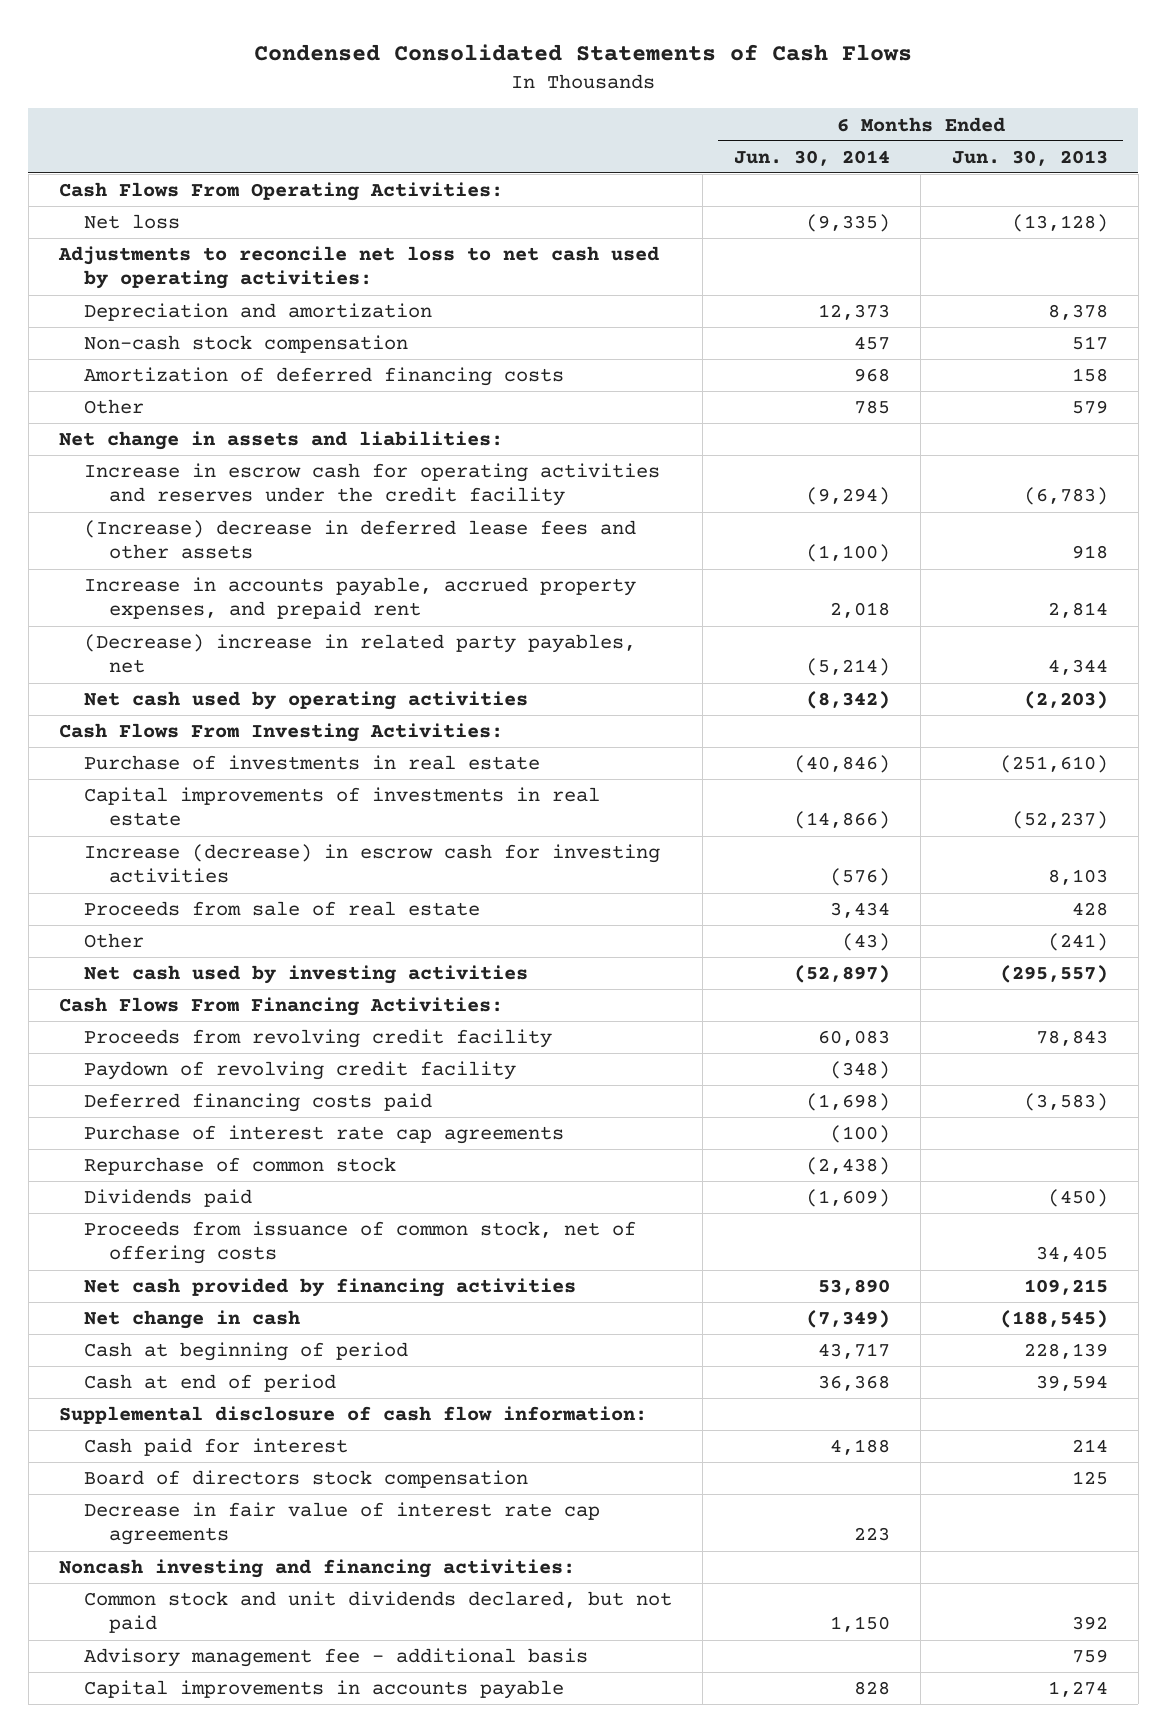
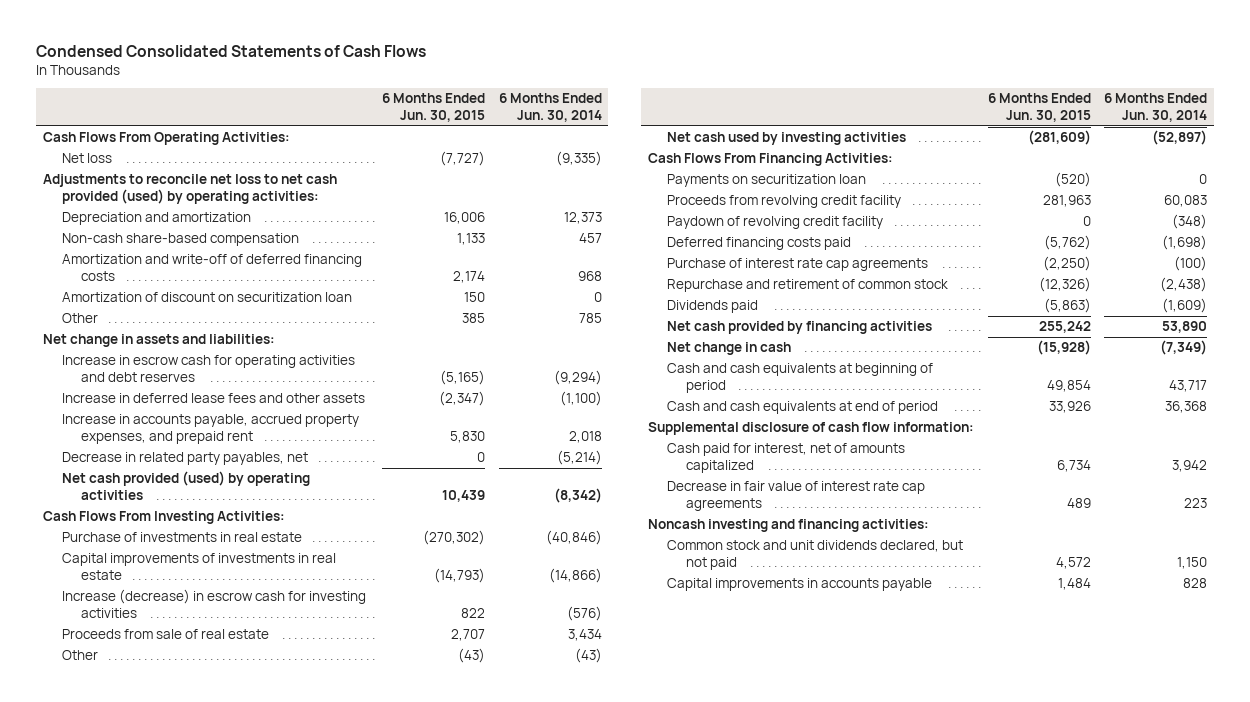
[951,149,1108,166] Jun. 30, 2013 -> none
none -> [382,93,486,123] 6 Months Ended Jun. 30, 2015
[57,246,659,290] Adjustments to reconcile net loss to net cash used by operating activities: -> [42,174,337,205] Adjustments to reconcile net loss to net cash provided (used) by operating activities:
[84,335,409,354] Non-cash stock compensation -> [61,233,299,247] Non-cash share-based compensation
[84,367,565,387] Amortization of deferred financing costs -> [61,254,362,282] Amortization and write-off of deferred financing costs
none -> [61,292,352,303] Amortization of discount on securitization loan
[84,463,661,507] Increase in escrow cash for operating activities and reserves under the credit facility -> [61,355,355,383] Increase in escrow cash for operating activities and debt reserves
[84,520,637,560] (Increase) decrease in deferred lease fees and other assets -> [61,393,365,404] Increase in deferred lease fees and other assets
[84,634,637,674] (Decrease) increase in related party payables, net -> [61,452,308,466] Decrease in related party payables, net
[84,691,529,711] Net cash used by operating activities -> [61,471,310,501] Net cash provided (used) by operating activities
none -> [667,174,867,188] Payments on securitization loan
[84,1157,397,1176] Repurchase of common stock -> [667,279,949,293] Repurchase and retirement of common stock
[84,1221,637,1265] Proceeds from issuance of common stock, net of offering costs -> none
[84,1342,409,1362] Cash at beginning of period -> [667,363,934,394] Cash and cash equivalents at beginning of period
[84,1374,337,1393] Cash at end of period -> [667,401,939,415] Cash and cash equivalents at end of period
[84,1470,529,1489] Board of directors stock compensation -> none
[84,1438,349,1457] Cash paid for interest -> [667,443,906,474] Cash paid for interest, net of amounts capitalized
[829,1439,890,1456] 4,188 -> [1171,460,1207,473] 3,942
[84,1648,589,1668] Advisory management fee - additional basis -> none

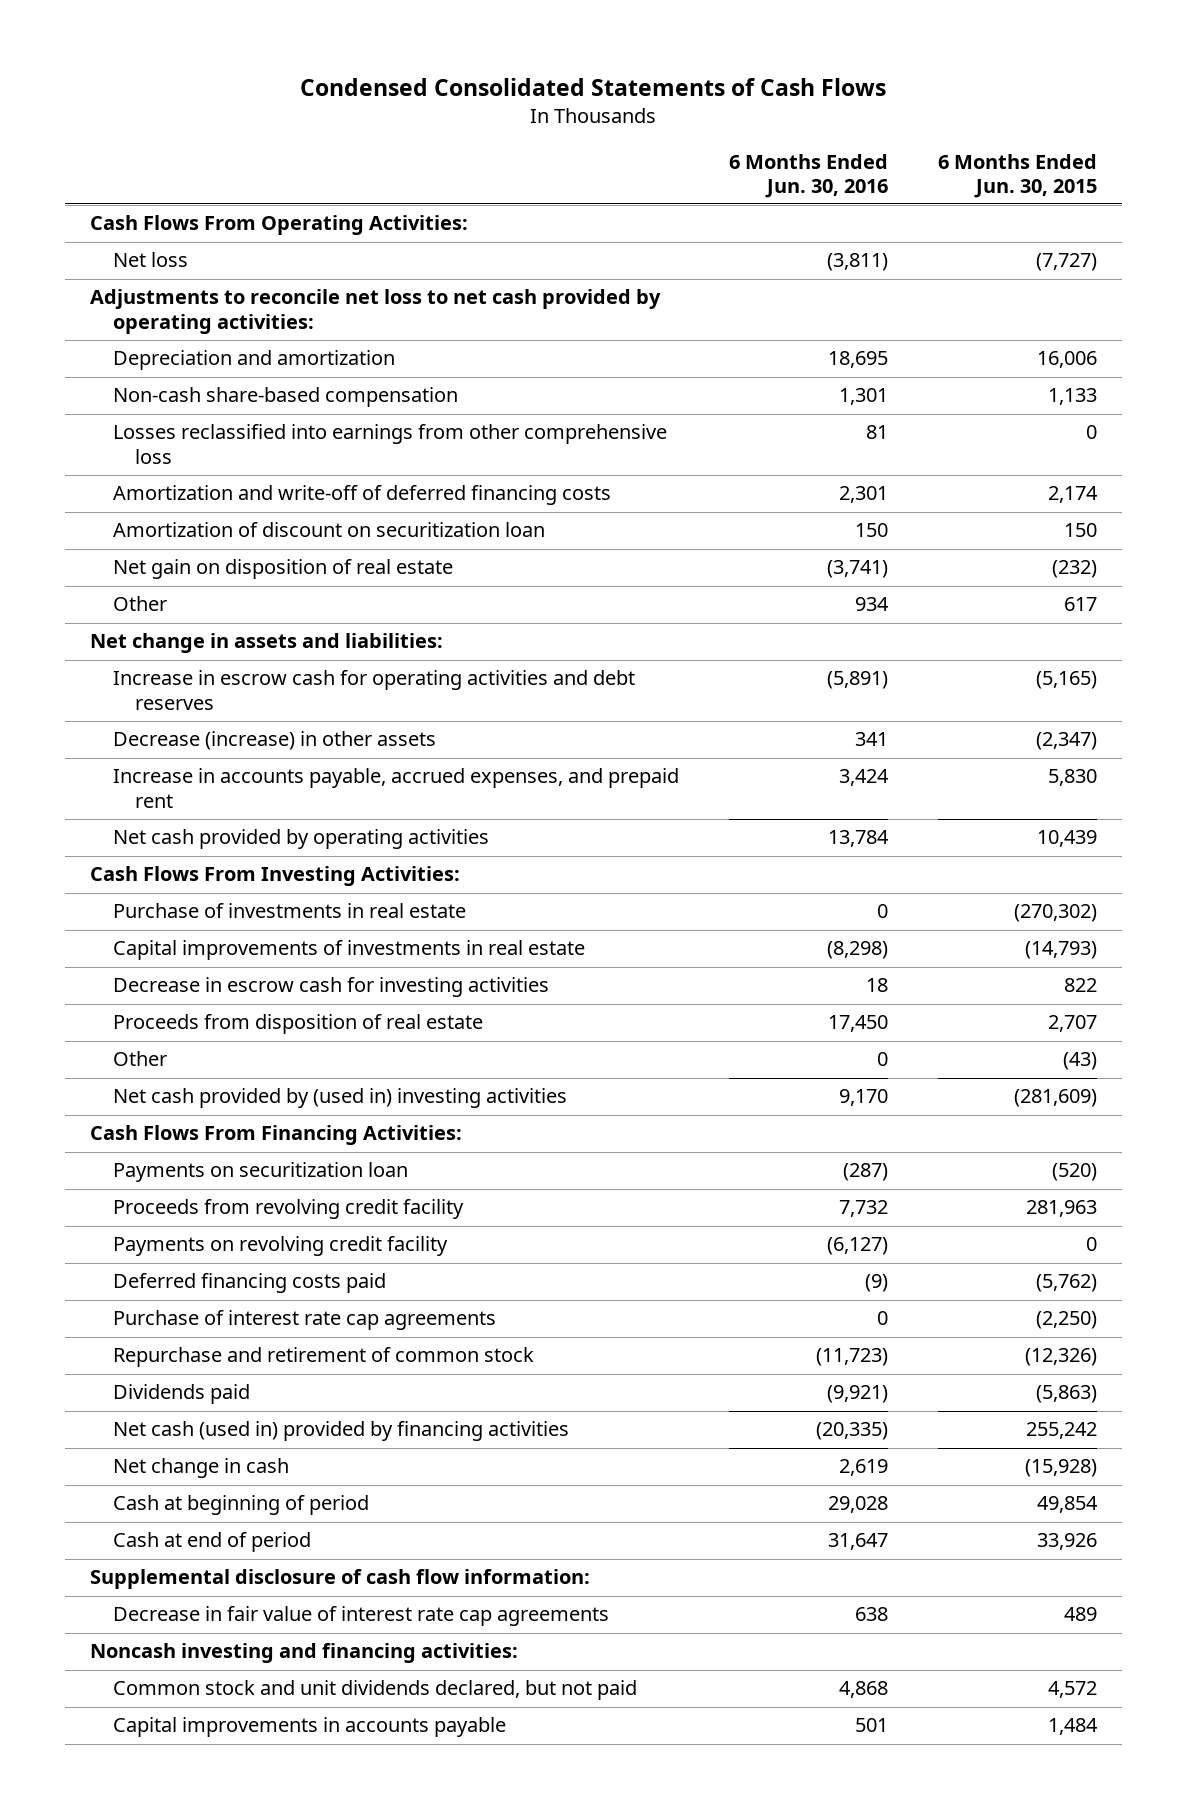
[498,93,602,123] 6 Months Ended Jun. 30, 2014 -> none
none -> [728,153,888,198] 6 Months Ended Jun. 30, 2016
[42,174,337,205] Adjustments to reconcile net loss to net cash provided (used) by operating activities: -> [89,289,661,334] Adjustments to reconcile net loss to net cash provided by operating activities:
none -> [112,424,667,464] Losses reclassified into earnings from other comprehensive loss
none -> [112,559,453,580] Net gain on disposition of real estate
[462,313,486,324] 385 -> [1063,597,1097,612] 617
[61,452,308,466] Decrease in related party payables, net -> none
[61,393,365,404] Increase in deferred lease fees and other assets -> [112,731,436,751] Decrease (increase) in other assets
[61,414,359,445] Increase in accounts payable, accrued property expenses, and prepaid rent -> [112,768,679,808] Increase in accounts payable, accrued expenses, and prepaid rent
[61,471,310,501] Net cash provided (used) by operating activities -> [112,829,489,850] Net cash provided by operating activities
[61,589,366,619] Increase (decrease) in escrow cash for investing activities -> [112,977,549,998] Decrease in escrow cash for investing activities
[61,629,269,640] Proceeds from sale of real estate -> [112,1014,483,1035] Proceeds from disposition of real estate
[667,132,907,146] Net cash used by investing activities -> [112,1088,567,1109] Net cash provided by (used in) investing activities
[667,216,884,230] Paydown of revolving credit facility -> [112,1236,448,1257] Payments on revolving credit facility
[667,321,933,335] Net cash provided by financing activities -> [112,1421,569,1442] Net cash (used in) provided by financing activities
[667,363,934,394] Cash and cash equivalents at beginning of period -> [112,1495,369,1516] Cash at beginning of period
[667,401,939,415] Cash and cash equivalents at end of period -> [112,1532,311,1553] Cash at end of period
[667,443,906,474] Cash paid for interest, net of amounts capitalized -> none

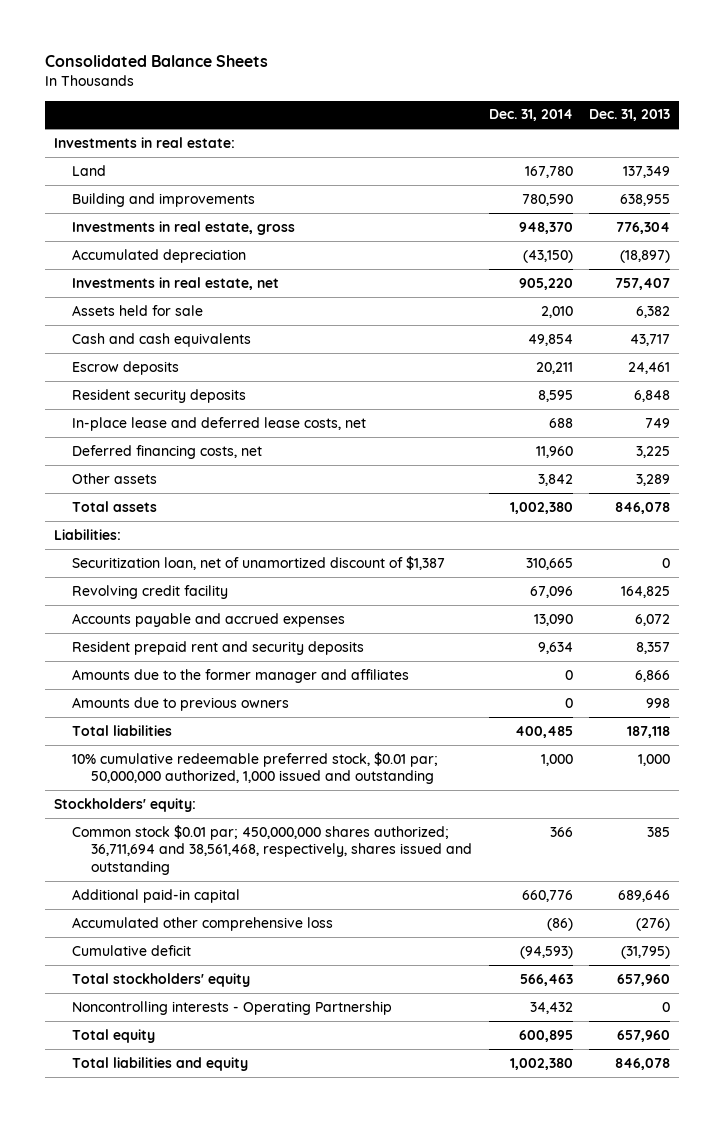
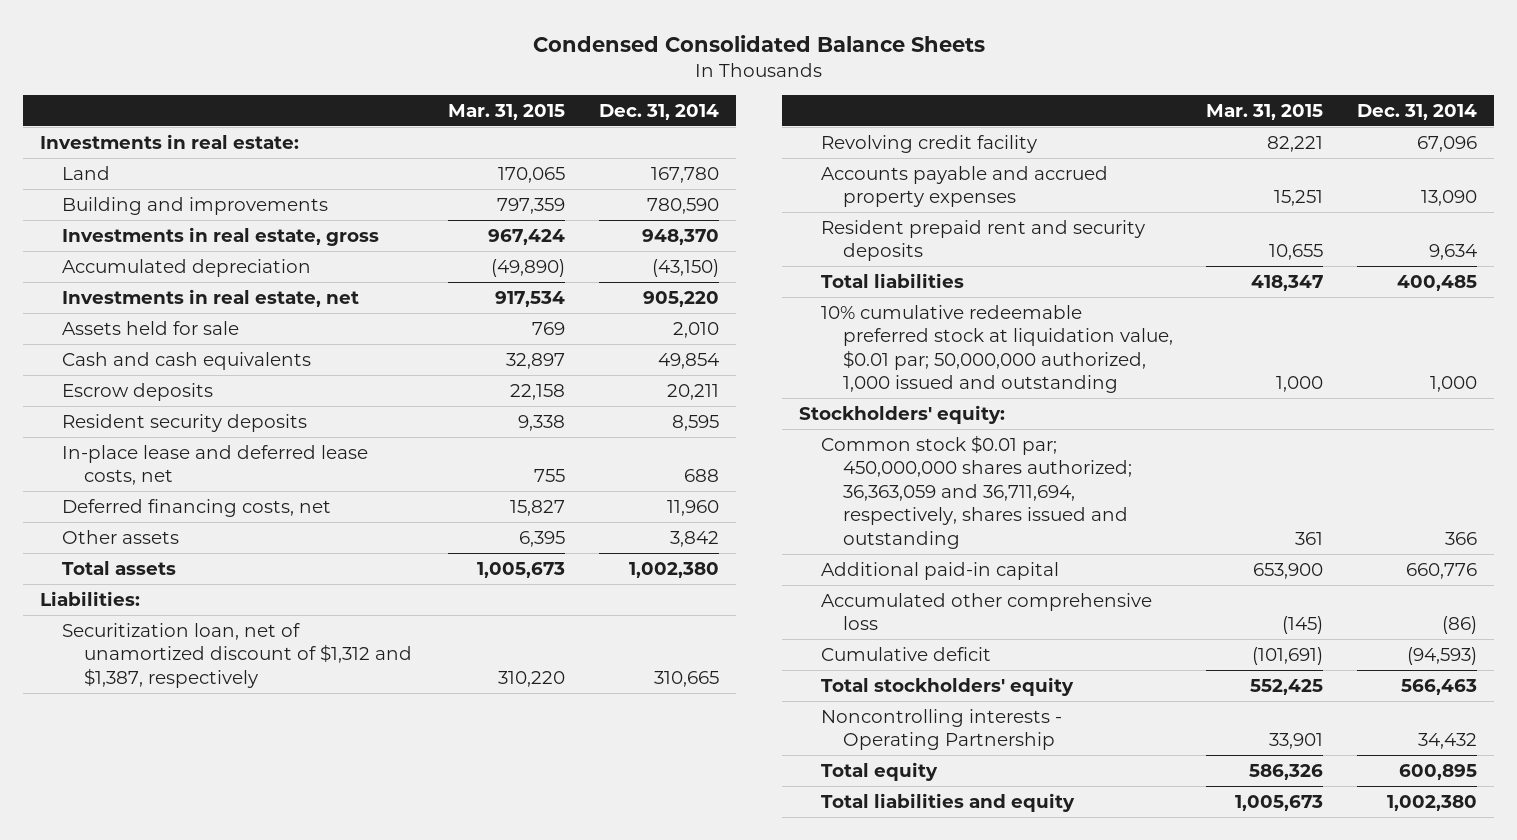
[45,55,269,68] Consolidated Balance Sheets -> [532,34,985,52] Condensed Consolidated Balance Sheets
[589,109,671,122] Dec. 31, 2013 -> none
none -> [448,103,566,120] Mar. 31, 2015
[72,555,446,570] Securitization loan, net of unamortized discount of $1,387 -> [62,622,413,688] Securitization loan, net of unamortized discount of $1,312 and $1,387, respectively
[72,612,346,627] Accounts payable and accrued expenses -> [820,165,1108,208] Accounts payable and accrued property expenses
[72,668,410,683] Amounts due to the former manager and affiliates -> none
[72,696,290,711] Amounts due to previous owners -> none
[72,751,439,785] 10% cumulative redeemable preferred stock, $0.01 par; 50,000,000 authorized, 1,000 issued and outstanding -> [820,304,1173,394] 10% cumulative redeemable preferred stock at liquidation value, $0.01 par; 50,000,000 authorized, 1,000 issued and outstanding
[72,824,472,875] Common stock $0.01 par; 450,000,000 shares authorized; 36,711,694 and 38,561,468, respectively, shares issued and outstanding -> [820,434,1132,549] Common stock $0.01 par; 450,000,000 shares authorized; 36,363,059 and 36,711,694, respectively, shares issued and outstanding

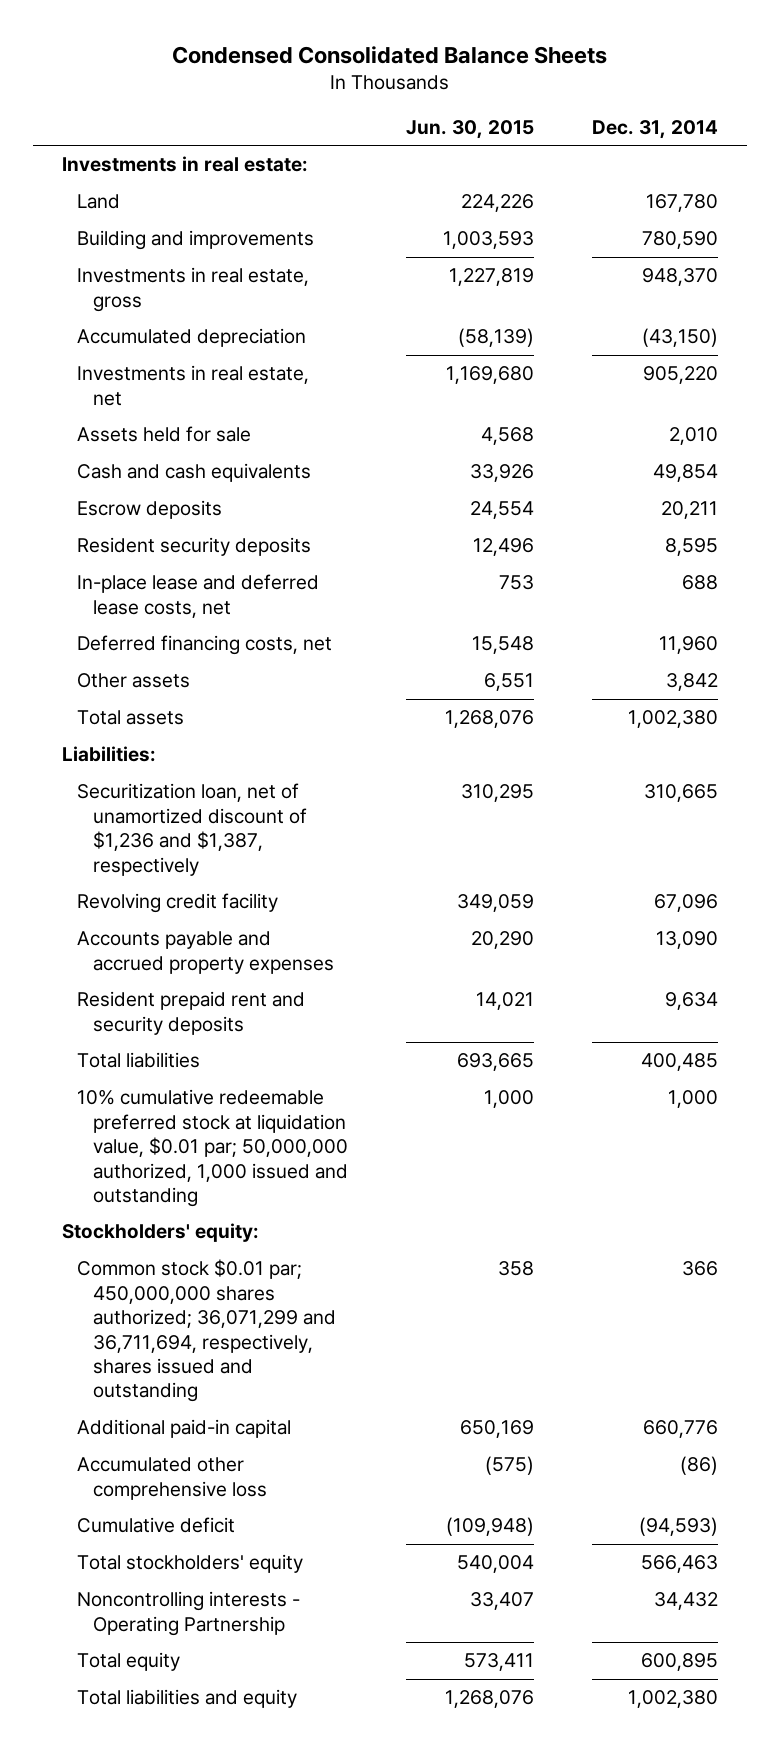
[448,103,566,120] Mar. 31, 2015 -> none
none -> [405,119,534,139] Jun. 30, 2015
[62,622,413,688] Securitization loan, net of unamortized discount of $1,312 and $1,387, respectively -> [77,783,308,876] Securitization loan, net of unamortized discount of $1,236 and $1,387, respectively
[820,434,1132,549] Common stock $0.01 par; 450,000,000 shares authorized; 36,363,059 and 36,711,694, respectively, shares issued and outstanding -> [77,1259,337,1403] Common stock $0.01 par; 450,000,000 shares authorized; 36,071,299 and 36,711,694, respectively, shares issued and outstanding

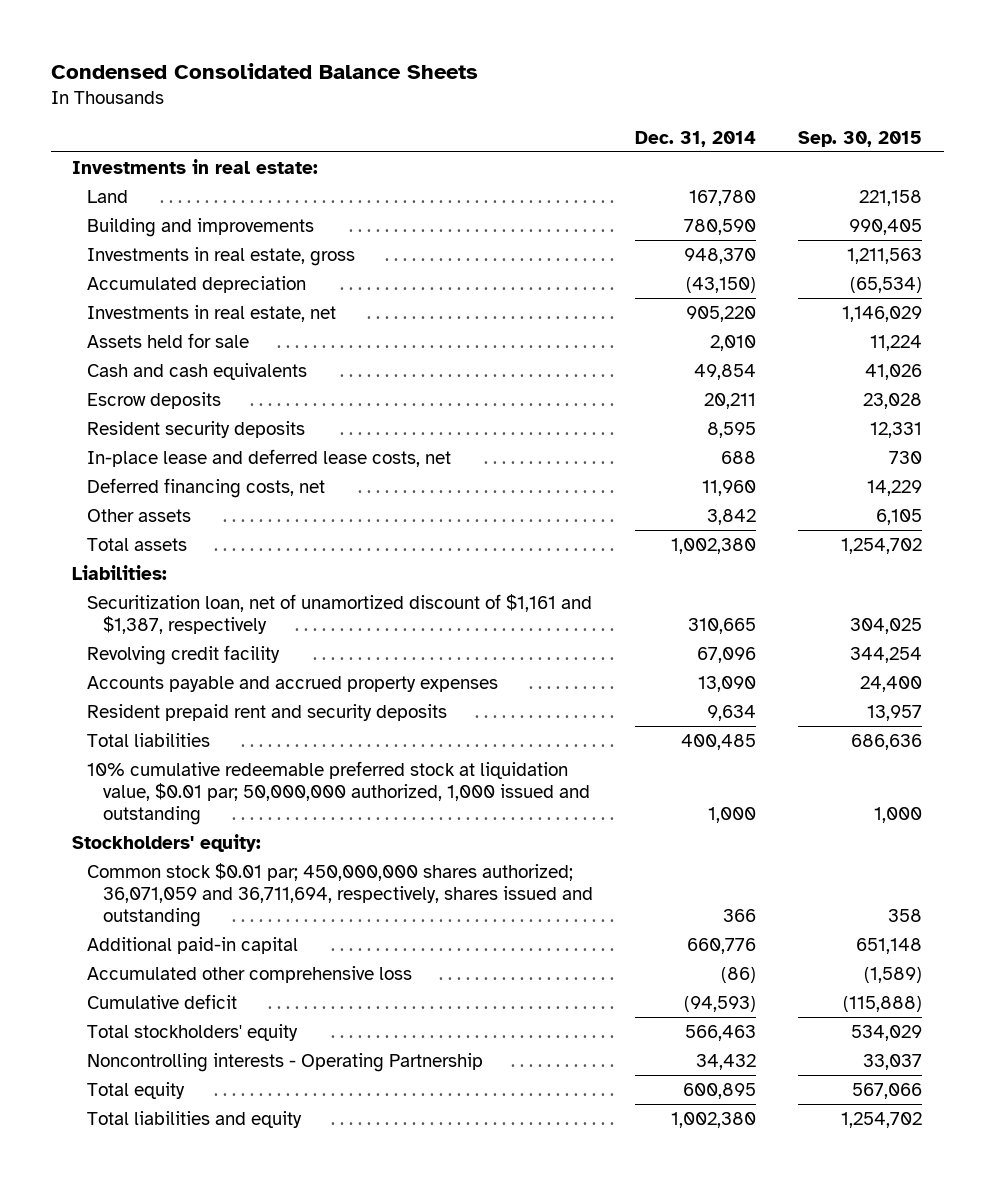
[405,119,534,139] Jun. 30, 2015 -> none
none -> [798,130,923,147] Sep. 30, 2015
[77,783,308,876] Securitization loan, net of unamortized discount of $1,236 and $1,387, respectively -> [87,593,593,634] Securitization loan, net of unamortized discount of $1,161 and $1,387, respectively
[77,1259,337,1403] Common stock $0.01 par; 450,000,000 shares authorized; 36,071,299 and 36,711,694, respectively, shares issued and outstanding -> [87,862,593,927] Common stock $0.01 par; 450,000,000 shares authorized; 36,071,059 and 36,711,694, respectively, shares issued and outstanding

